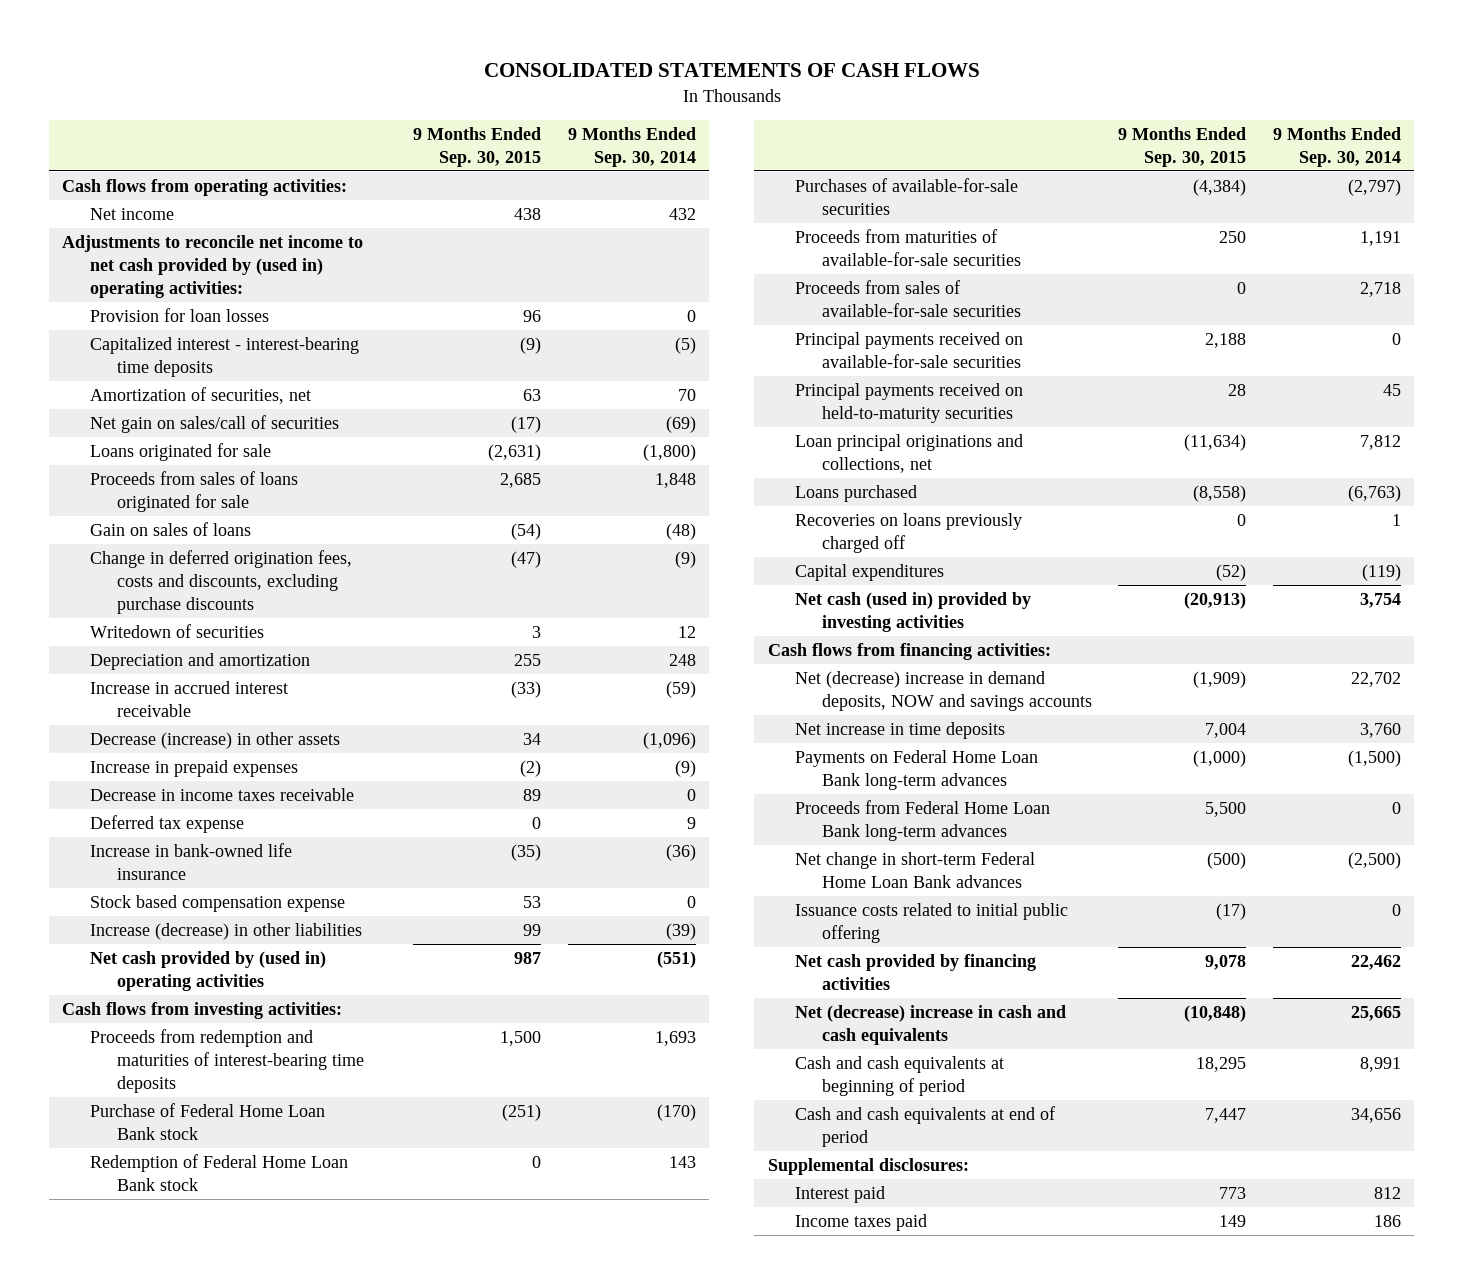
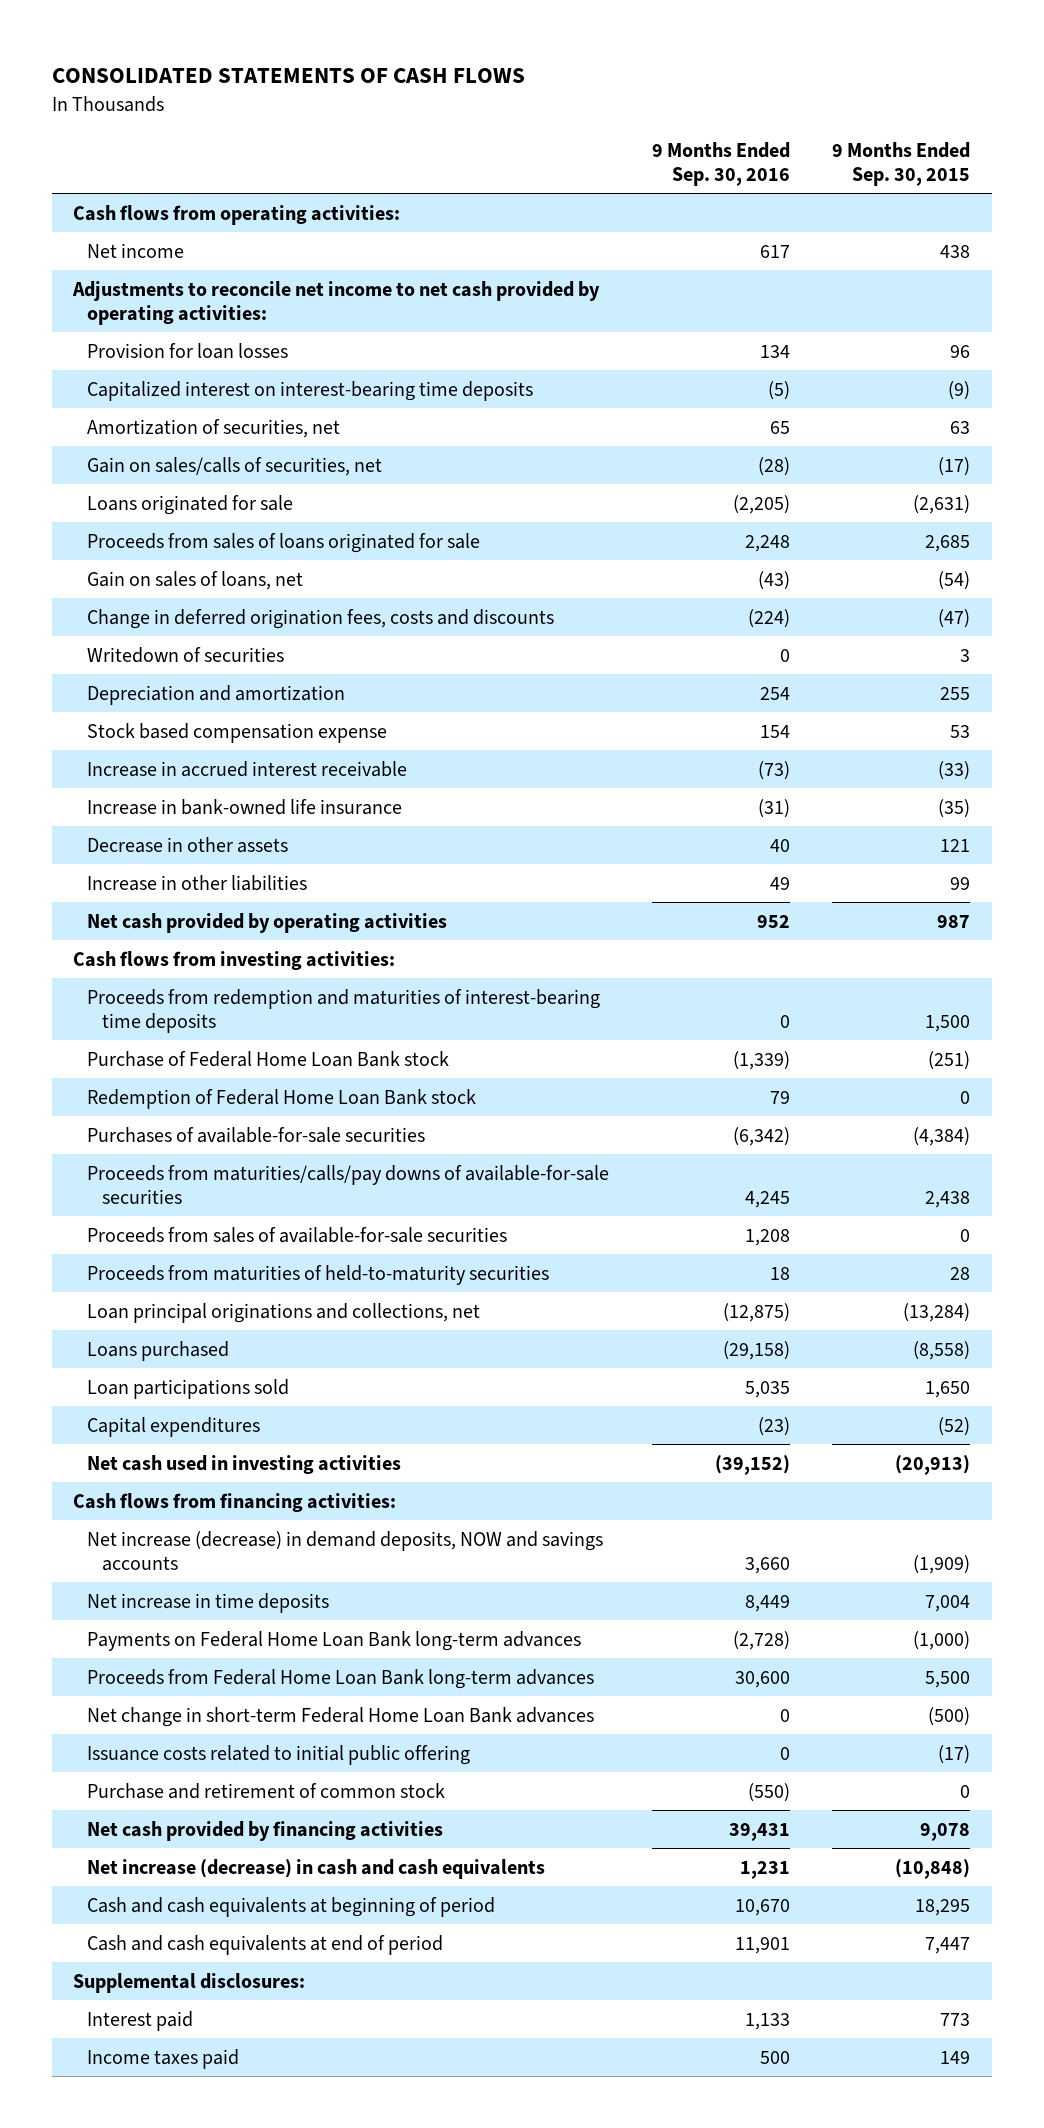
[567,126,696,167] 9 Months Ended Sep. 30, 2014 -> none
none -> [651,141,790,186] 9 Months Ended Sep. 30, 2016
[62,234,364,299] Adjustments to reconcile net income to net cash provided by (used in) operating activities: -> [72,280,601,325] Adjustments to reconcile net income to net cash provided by operating activities:
[89,336,359,378] Capitalized interest - interest-bearing time deposits -> [87,380,534,401] Capitalized interest on interest-bearing time deposits
[89,414,339,433] Net gain on sales/call of securities -> [87,456,383,476] Gain on sales/calls of securities, net
[89,521,251,536] Gain on sales of loans -> [87,570,304,590] Gain on sales of loans, net
[89,549,352,615] Change in deferred origination fees, costs and discounts, excluding purchase discounts -> [87,608,555,629] Change in deferred origination fees, costs and discounts
[89,894,345,912] Stock based compensation expense -> [87,722,388,743] Stock based compensation expense
[89,731,340,749] Decrease (increase) in other assets -> none
[89,759,298,777] Increase in prepaid expenses -> none
[89,787,354,801] Decrease in income taxes receivable -> none
[89,814,244,833] Deferred tax expense -> none
none -> [87,836,289,853] Decrease in other assets
[89,922,362,940] Increase (decrease) in other liabilities -> [87,874,308,891] Increase in other liabilities
[89,950,326,992] Net cash provided by (used in) operating activities -> [87,912,448,933] Net cash provided by operating activities
[794,228,1022,267] Proceeds from maturities of available-for-sale securities -> [87,1164,610,1204] Proceeds from maturities/calls/pay downs of available-for-sale securities
[1219,230,1247,243] 250 -> [925,1190,971,1208] 2,438
[794,331,1023,369] Principal payments received on available-for-sale securities -> none
[794,382,1023,424] Principal payments received on held-to-maturity securities -> none
none -> [87,1264,550,1285] Proceeds from maturities of held-to-maturity securities
[1184,433,1247,451] (11,634) -> [903,1302,971,1322] (13,284)
[794,512,1022,554] Recoveries on loans previously charged off -> none
none -> [87,1378,290,1399] Loan participations sold
[794,591,1031,633] Net cash (used in) provided by investing activities -> [87,1454,402,1474] Net cash used in investing activities
[794,670,1093,712] Net (decrease) increase in demand deposits, NOW and savings accounts -> [87,1530,604,1571] Net increase (decrease) in demand deposits, NOW and savings accounts
none -> [87,1782,446,1799] Purchase and retirement of common stock
[794,1004,1066,1046] Net (decrease) increase in cash and cash equivalents -> [87,1858,546,1879] Net increase (decrease) in cash and cash equivalents

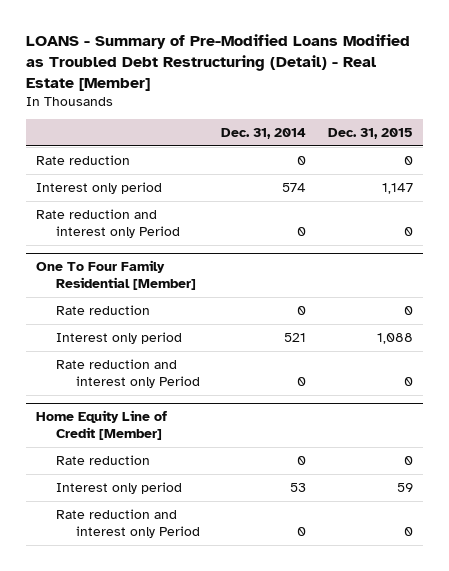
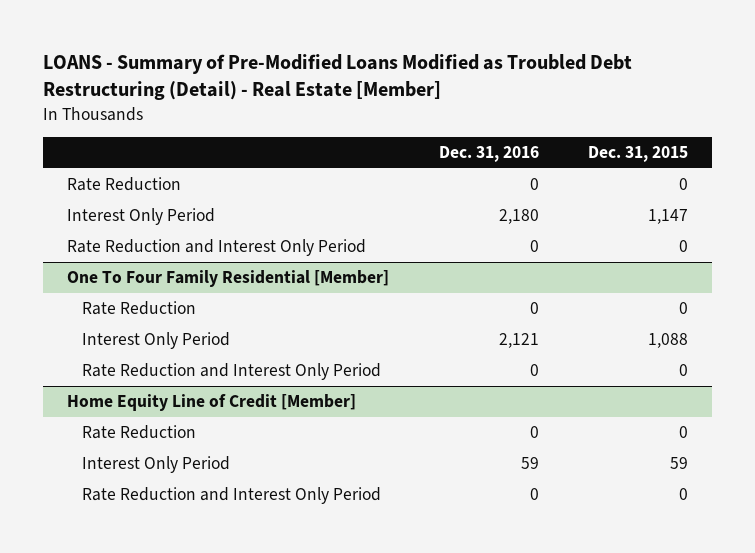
[221,127,307,139] Dec. 31, 2014 -> none
none -> [438,146,539,163] Dec. 31, 2016
[36,154,131,165] Rate reduction -> [67,177,182,192] Rate Reduction
[36,181,163,194] Interest only period -> [67,208,216,226] Interest Only Period
[36,208,180,238] Rate reduction and interest only Period -> [67,239,367,257] Rate Reduction and Interest Only Period
[55,304,150,315] Rate reduction -> [81,301,196,316] Rate Reduction
[55,331,182,344] Interest only period -> [81,332,230,350] Interest Only Period
[55,358,200,388] Rate reduction and interest only Period -> [81,363,381,381] Rate Reduction and Interest Only Period
[55,454,150,465] Rate reduction -> [81,425,196,440] Rate Reduction
[55,481,182,494] Interest only period -> [81,456,230,474] Interest Only Period
[55,508,200,538] Rate reduction and interest only Period -> [81,487,381,505] Rate Reduction and Interest Only Period

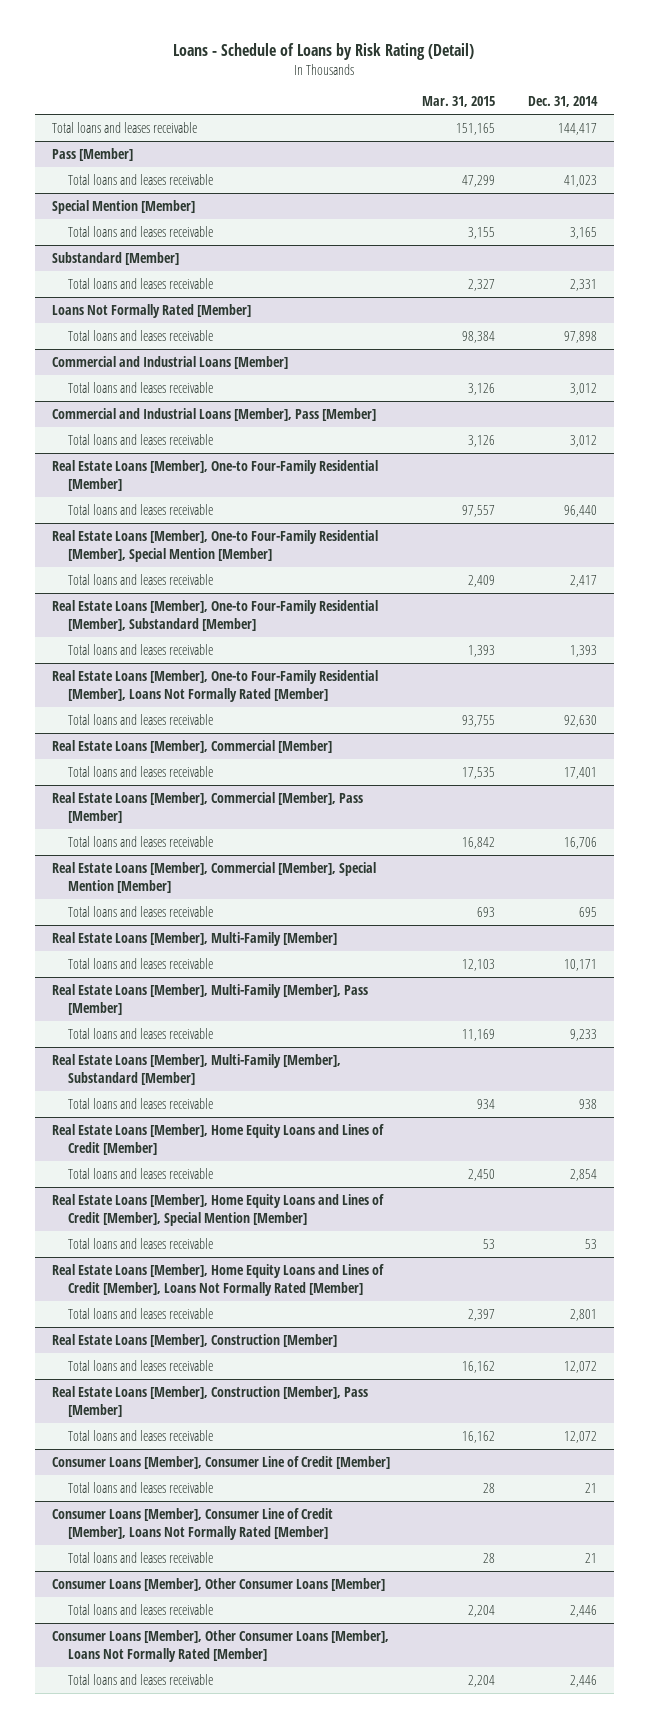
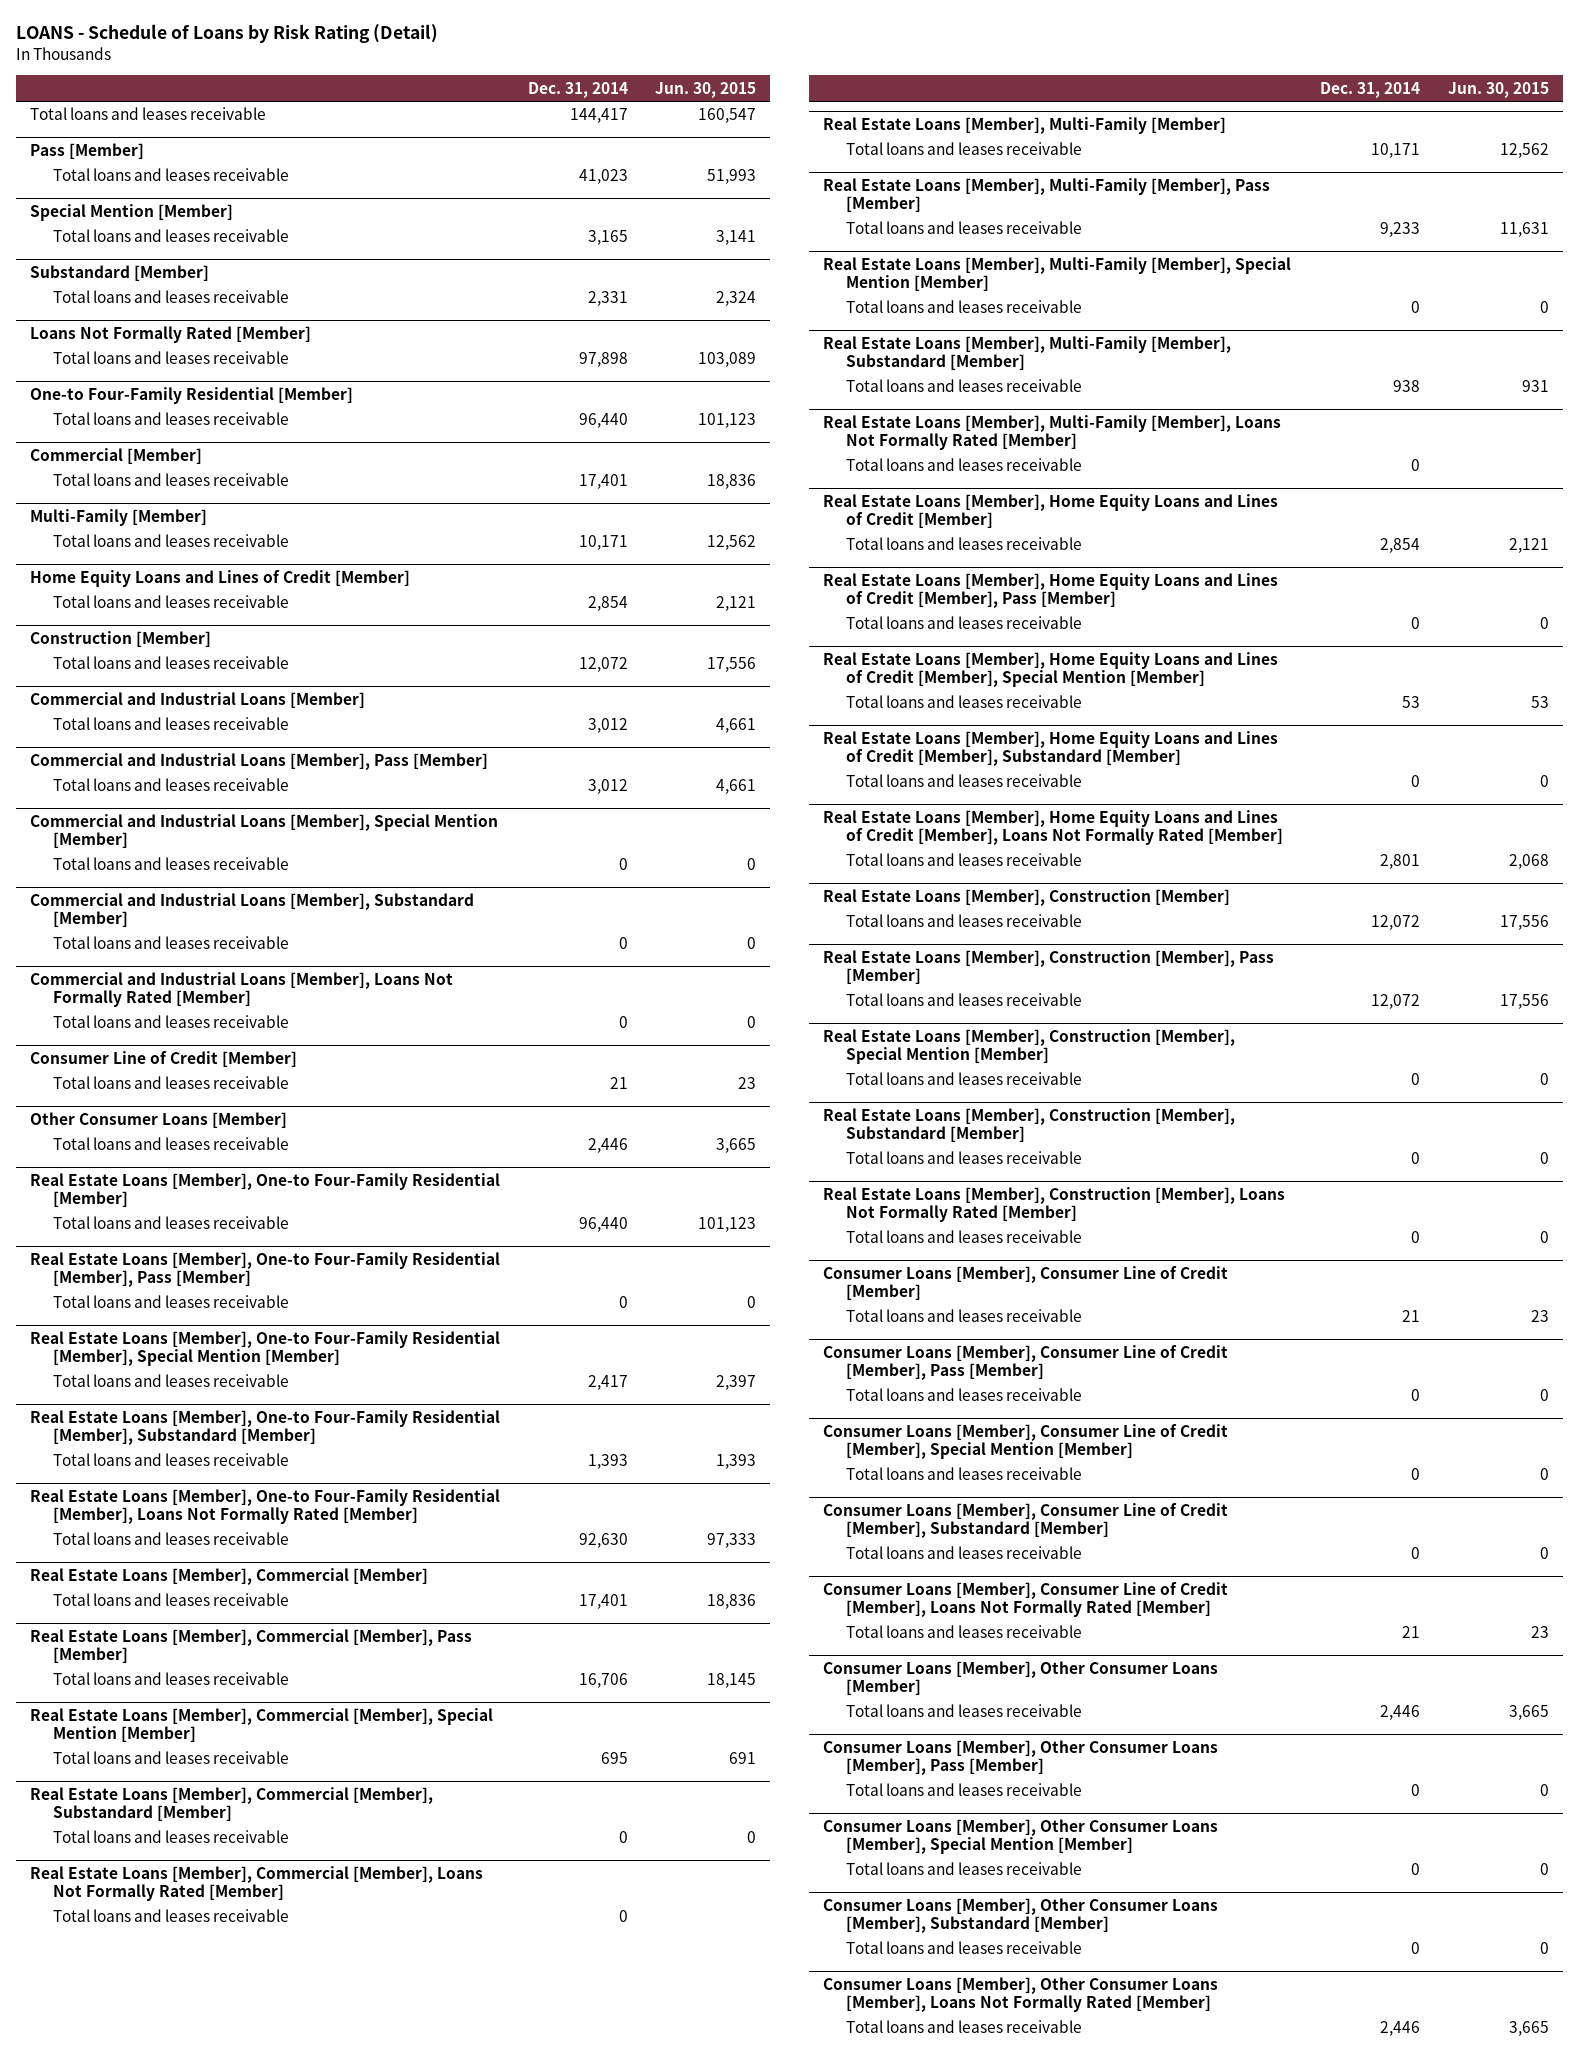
[173,43,475,61] Loans - Schedule of Loans by Risk Rating (Detail) -> [15,24,438,44] LOANS - Schedule of Loans by Risk Rating (Detail)
[422,96,496,108] Mar. 31, 2015 -> none
none -> [655,81,757,98] Jun. 30, 2015
none -> [29,386,353,404] One-to Four-Family Residential [Member]
none -> [53,412,290,426] Total loans and leases receivable
none -> [29,447,202,464] Commercial [Member]
none -> [53,473,290,487] Total loans and leases receivable
none -> [29,508,207,526] Multi-Family [Member]
none -> [53,534,290,548] Total loans and leases receivable
none -> [29,569,410,587] Home Equity Loans and Lines of Credit [Member]
none -> [53,595,290,609] Total loans and leases receivable
none -> [29,630,211,647] Construction [Member]
none -> [53,656,290,670] Total loans and leases receivable
none -> [29,813,498,849] Commercial and Industrial Loans [Member], Special Mention [Member]
none -> [53,857,290,871] Total loans and leases receivable
none -> [29,892,474,928] Commercial and Industrial Loans [Member], Substandard [Member]
none -> [53,936,290,950] Total loans and leases receivable
none -> [29,971,453,1008] Commercial and Industrial Loans [Member], Loans Not Formally Rated [Member]
none -> [53,1015,290,1029] Total loans and leases receivable
none -> [29,1050,297,1067] Consumer Line of Credit [Member]
none -> [53,1076,290,1090] Total loans and leases receivable
none -> [29,1111,287,1128] Other Consumer Loans [Member]
none -> [53,1137,290,1151] Total loans and leases receivable
none -> [29,1251,500,1288] Real Estate Loans [Member], One-to Four-Family Residential [Member], Pass [Member]
none -> [53,1295,290,1309] Total loans and leases receivable
none -> [29,1786,433,1822] Real Estate Loans [Member], Commercial [Member], Substandard [Member]
none -> [53,1830,290,1844] Total loans and leases receivable
none -> [29,1865,483,1902] Real Estate Loans [Member], Commercial [Member], Loans Not Formally Rated [Member]
none -> [53,1909,290,1923] Total loans and leases receivable
none -> [822,256,1291,292] Real Estate Loans [Member], Multi-Family [Member], Special Mention [Member]
none -> [846,300,1083,314] Total loans and leases receivable
none -> [822,414,1281,451] Real Estate Loans [Member], Multi-Family [Member], Loans Not Formally Rated [Member]
none -> [846,458,1083,472] Total loans and leases receivable
none -> [822,572,1278,609] Real Estate Loans [Member], Home Equity Loans and Lines of Credit [Member], Pass [Member]
none -> [846,616,1083,630] Total loans and leases receivable
none -> [822,730,1278,767] Real Estate Loans [Member], Home Equity Loans and Lines of Credit [Member], Substandard [Member]
none -> [846,774,1083,788] Total loans and leases receivable
none -> [822,1028,1235,1065] Real Estate Loans [Member], Construction [Member], Special Mention [Member]
none -> [846,1072,1083,1086] Total loans and leases receivable
none -> [822,1107,1235,1143] Real Estate Loans [Member], Construction [Member], Substandard [Member]
none -> [846,1151,1083,1165] Total loans and leases receivable
none -> [822,1186,1285,1223] Real Estate Loans [Member], Construction [Member], Loans Not Formally Rated [Member]
none -> [846,1230,1083,1244] Total loans and leases receivable
none -> [822,1344,1228,1381] Consumer Loans [Member], Consumer Line of Credit [Member], Pass [Member]
none -> [846,1388,1083,1402] Total loans and leases receivable
none -> [822,1423,1228,1460] Consumer Loans [Member], Consumer Line of Credit [Member], Special Mention [Member]
none -> [846,1467,1083,1481] Total loans and leases receivable
none -> [822,1502,1228,1539] Consumer Loans [Member], Consumer Line of Credit [Member], Substandard [Member]
none -> [846,1546,1083,1560] Total loans and leases receivable
none -> [822,1739,1218,1776] Consumer Loans [Member], Other Consumer Loans [Member], Pass [Member]
none -> [846,1783,1083,1797] Total loans and leases receivable
none -> [822,1818,1218,1855] Consumer Loans [Member], Other Consumer Loans [Member], Special Mention [Member]
none -> [846,1862,1083,1876] Total loans and leases receivable
none -> [822,1897,1218,1934] Consumer Loans [Member], Other Consumer Loans [Member], Substandard [Member]
none -> [846,1941,1083,1955] Total loans and leases receivable

